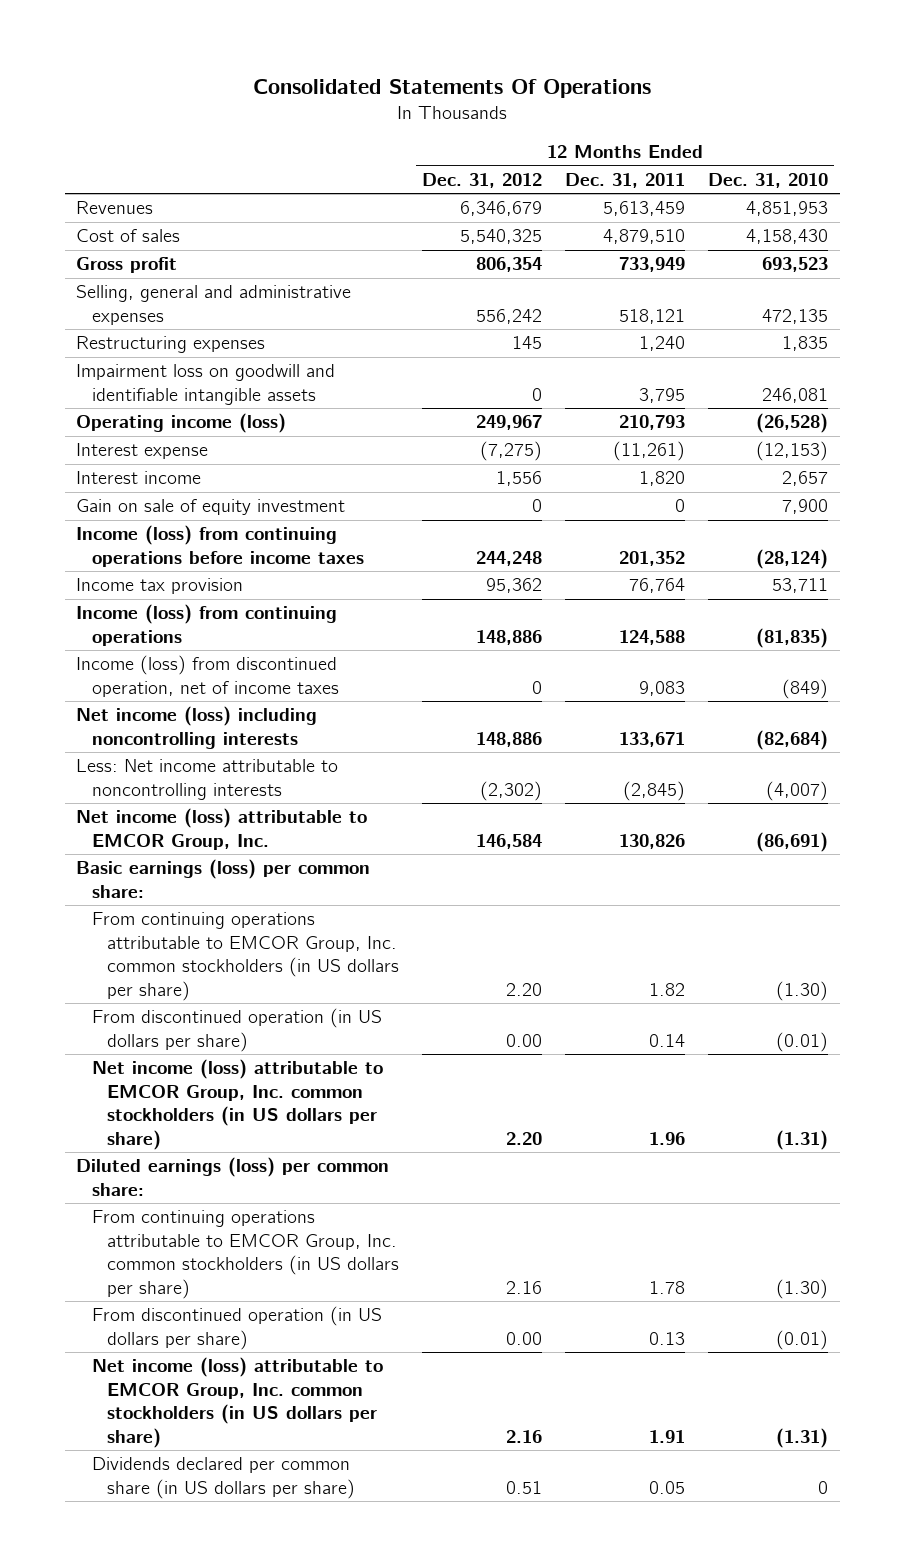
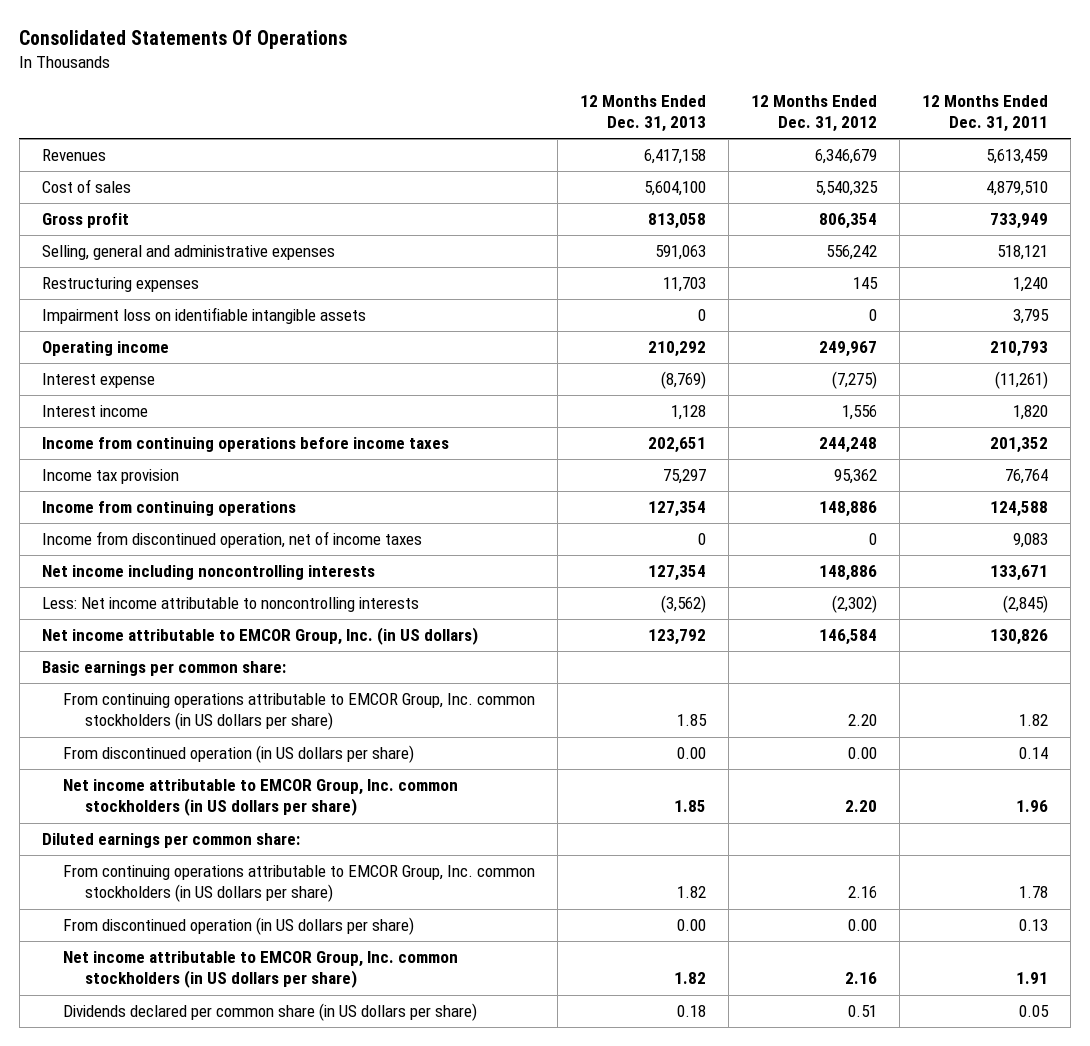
[708,172,829,188] Dec. 31, 2010 -> none
none -> [580,94,707,133] 12 Months Ended Dec. 31, 2013
[76,364,336,405] Impairment loss on goodwill and identifiable intangible assets -> [41,307,366,325] Impairment loss on identifiable intangible assets
[76,413,287,434] Operating income (loss) -> [41,341,169,357] Operating income
[76,499,346,516] Gain on sale of equity investment -> none
[76,525,364,567] Income (loss) from continuing operations before income taxes -> [41,437,449,453] Income from continuing operations before income taxes
[76,604,338,646] Income (loss) from continuing operations -> [41,501,296,517] Income from continuing operations
[76,655,339,697] Income (loss) from discontinued operation, net of income taxes -> [41,531,422,549] Income from discontinued operation, net of income taxes
[76,706,318,749] Net income (loss) including noncontrolling interests -> [41,565,375,581] Net income including noncontrolling interests
[76,808,368,850] Net income (loss) attributable to EMCOR Group, Inc. -> [41,627,478,646] Net income attributable to EMCOR Group, Inc. (in US dollars)
[76,859,371,898] Basic earnings (loss) per common share: -> [41,661,286,677] Basic earnings per common share:
[91,1059,383,1150] Net income (loss) attributable to EMCOR Group, Inc. common stockholders (in US dollars per share) -> [63,779,459,817] Net income attributable to EMCOR Group, Inc. common stockholders (in US dollars per share)
[76,1157,390,1196] Diluted earnings (loss) per common share: -> [41,833,300,849] Diluted earnings per common share:
[91,1357,383,1448] Net income (loss) attributable to EMCOR Group, Inc. common stockholders (in US dollars per share) -> [63,951,459,989] Net income attributable to EMCOR Group, Inc. common stockholders (in US dollars per share)

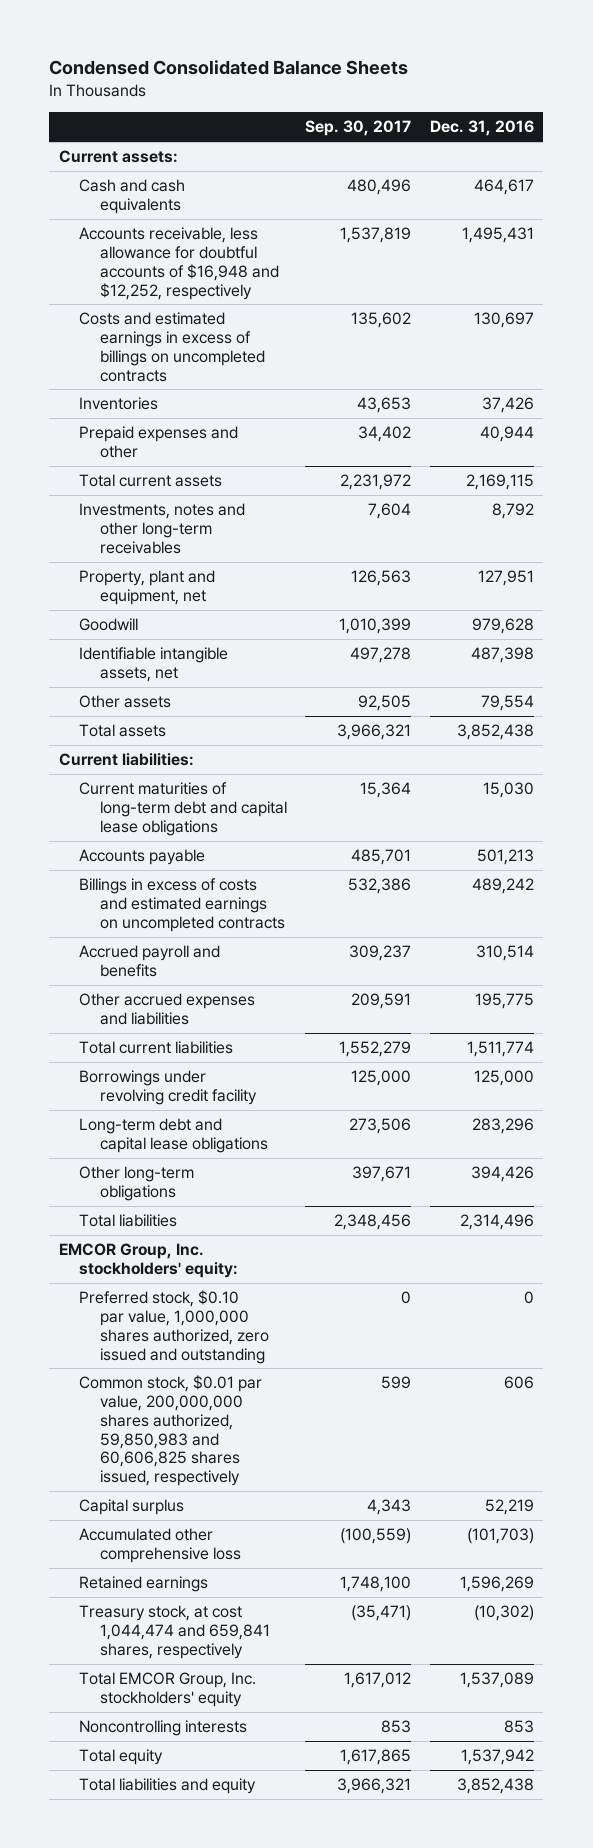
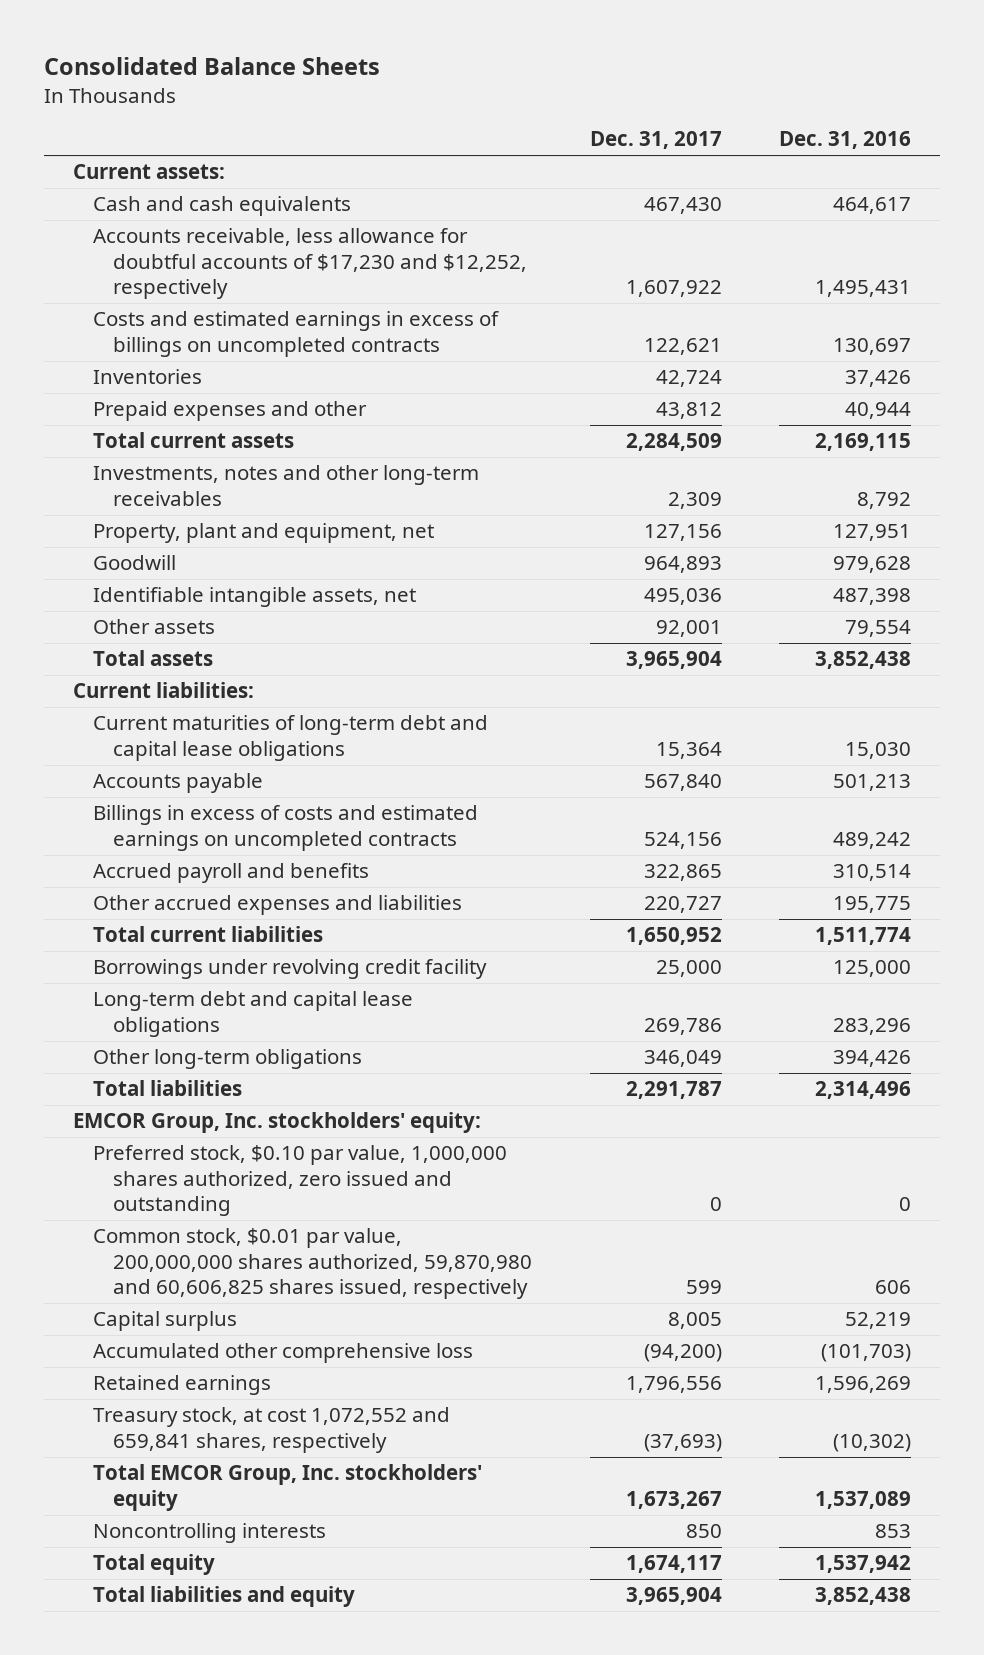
[49,60,409,76] Condensed Consolidated Balance Sheets -> [43,57,380,76] Consolidated Balance Sheets
[305,120,412,137] Sep. 30, 2017 -> none
none -> [589,131,722,150] Dec. 31, 2017
[79,227,279,300] Accounts receivable, less allowance for doubtful accounts of $16,948 and $12,252, respectively -> [92,228,528,300] Accounts receivable, less allowance for doubtful accounts of $17,230 and $12,252, respectively
[79,1375,263,1486] Common stock, $0.01 par value, 200,000,000 shares authorized, 59,850,983 and 60,606,825 shares issued, respectively -> [92,1228,533,1300] Common stock, $0.01 par value, 200,000,000 shares authorized, 59,870,980 and 60,606,825 shares issued, respectively
[79,1605,270,1659] Treasury stock, at cost 1,044,474 and 659,841 shares, respectively -> [92,1407,450,1453] Treasury stock, at cost 1,072,552 and 659,841 shares, respectively

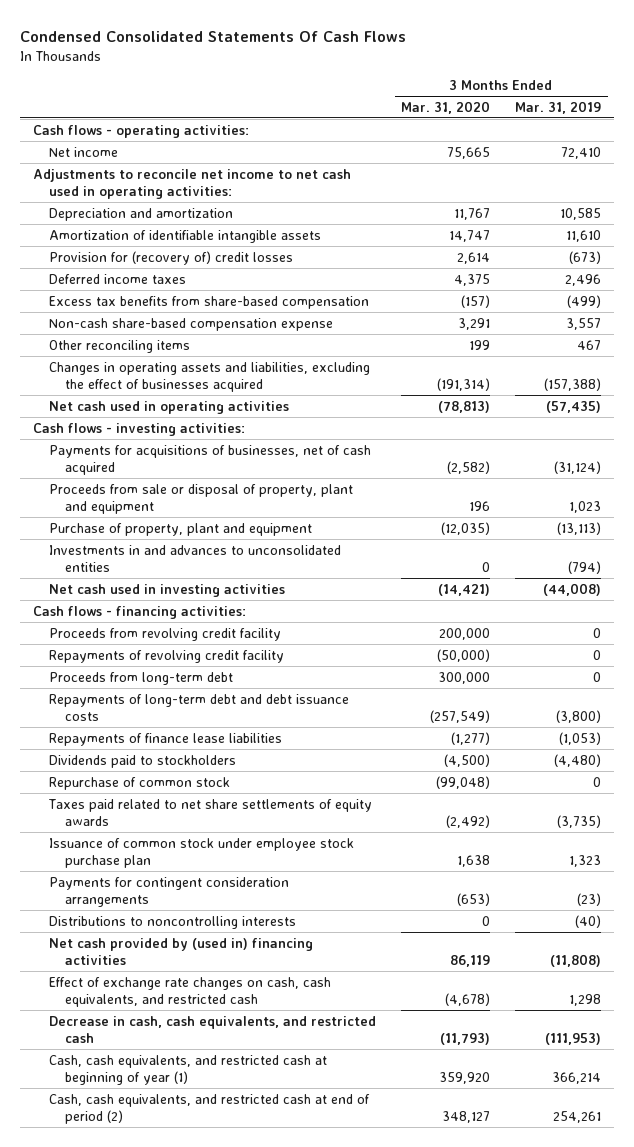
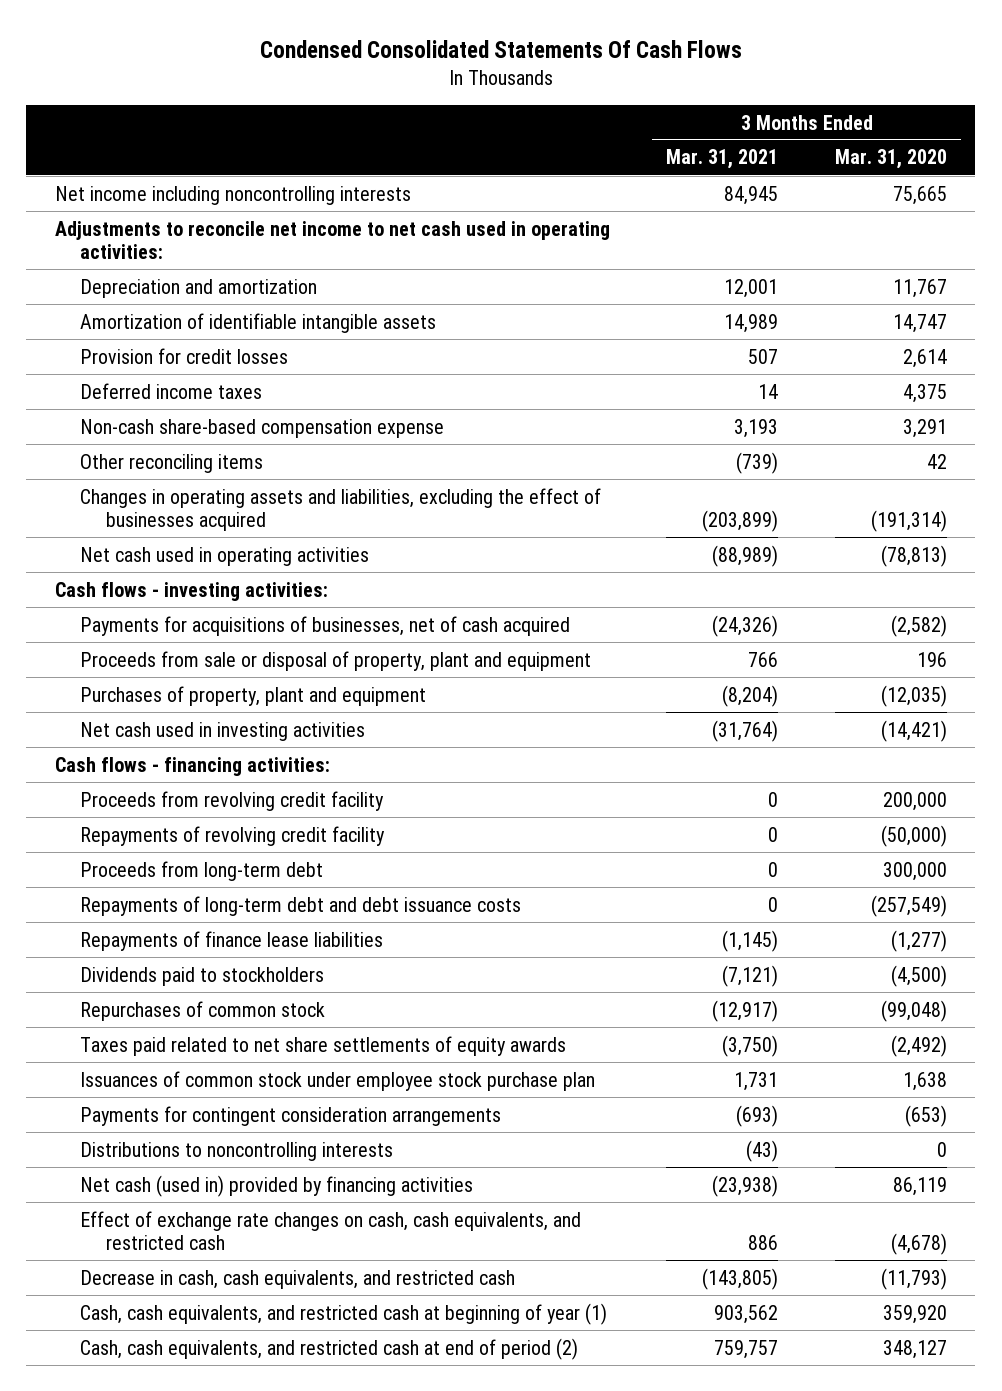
[515,100,602,114] Mar. 31, 2019 -> none
none -> [666,149,779,170] Mar. 31, 2021
[32,124,249,138] Cash flows - operating activities: -> none
[48,146,118,157] Net income -> [54,185,411,205] Net income including noncontrolling interests
[48,250,293,265] Provision for (recovery of) credit losses -> [80,347,289,364] Provision for credit losses
[48,295,369,309] Excess tax benefits from share-based compensation -> none
[469,339,491,350] 199 -> [926,453,947,469] 42
[48,544,341,572] Investments in and advances to unconsolidated entities -> none
[48,522,312,536] Purchase of property, plant and equipment -> [80,685,427,706] Purchases of property, plant and equipment
[48,776,230,790] Repurchase of common stock -> [80,1000,326,1021] Repurchases of common stock
[48,837,354,868] Issuance of common stock under employee stock purchase plan -> [80,1070,596,1091] Issuances of common stock under employee stock purchase plan
[48,937,313,965] Net cash provided by (used in) financing activities -> [80,1174,474,1197] Net cash (used in) provided by financing activities

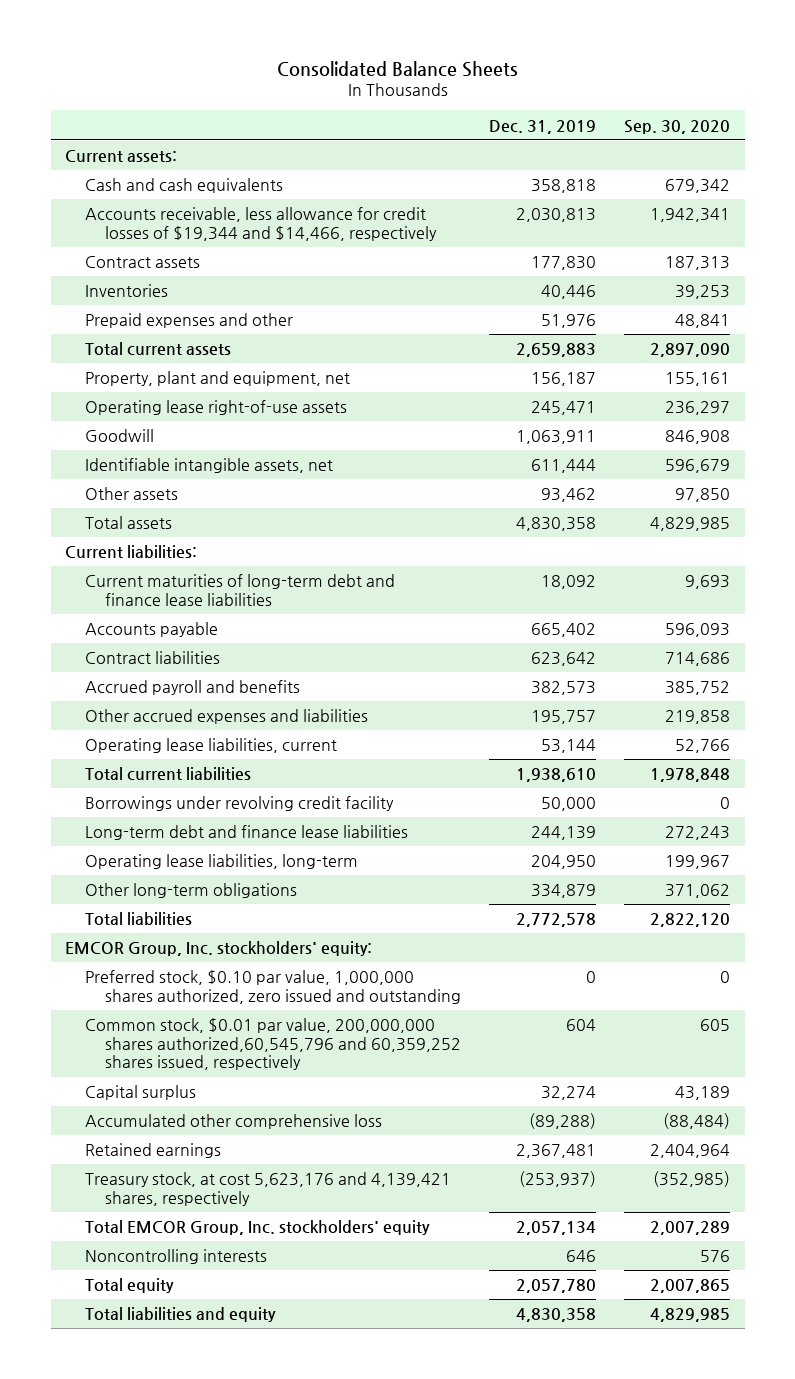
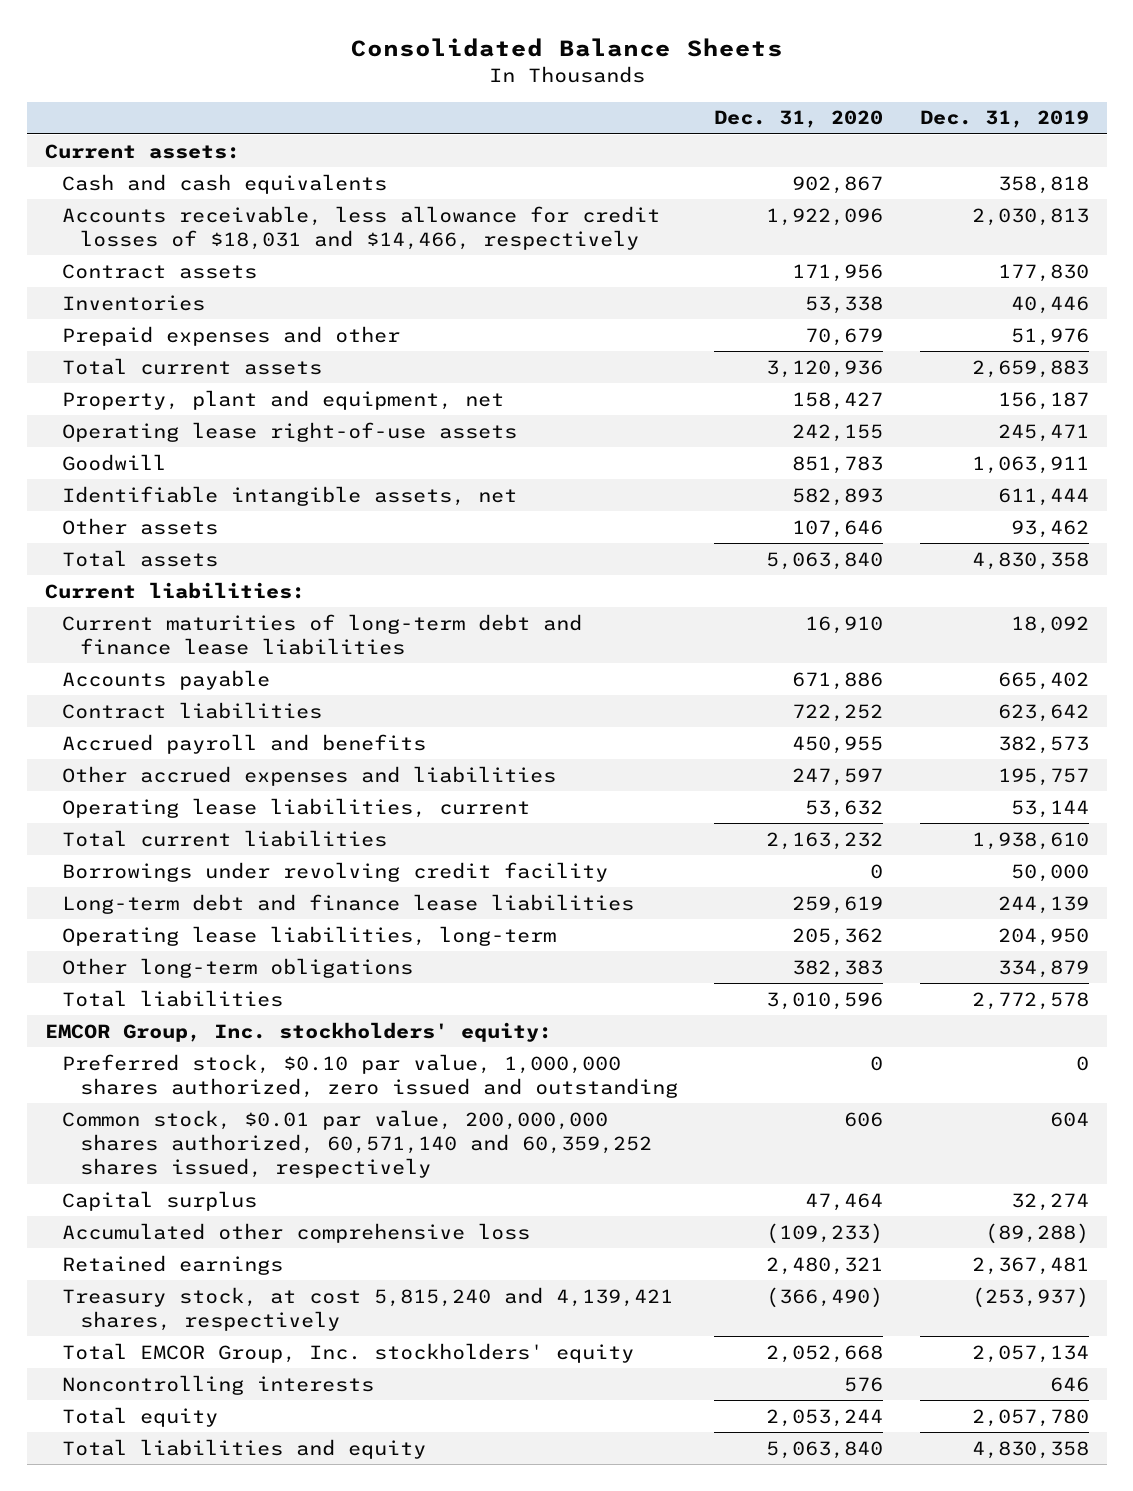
[624,119,731,134] Sep. 30, 2020 -> none
none -> [714,110,884,129] Dec. 31, 2020
[84,207,437,241] Accounts receivable, less allowance for credit losses of $19,344 and $14,466, respectively -> [62,205,661,251] Accounts receivable, less allowance for credit losses of $18,031 and $14,466, respectively
[84,1018,461,1071] Common stock, $0.01 par value, 200,000,000 shares authorized,60,545,796 and 60,359,252 shares issued, respectively -> [62,1109,652,1179] Common stock, $0.01 par value, 200,000,000 shares authorized, 60,571,140 and 60,359,252 shares issued, respectively
[84,1172,451,1206] Treasury stock, at cost 5,623,176 and 4,139,421 shares, respectively -> [62,1286,674,1332] Treasury stock, at cost 5,815,240 and 4,139,421 shares, respectively

